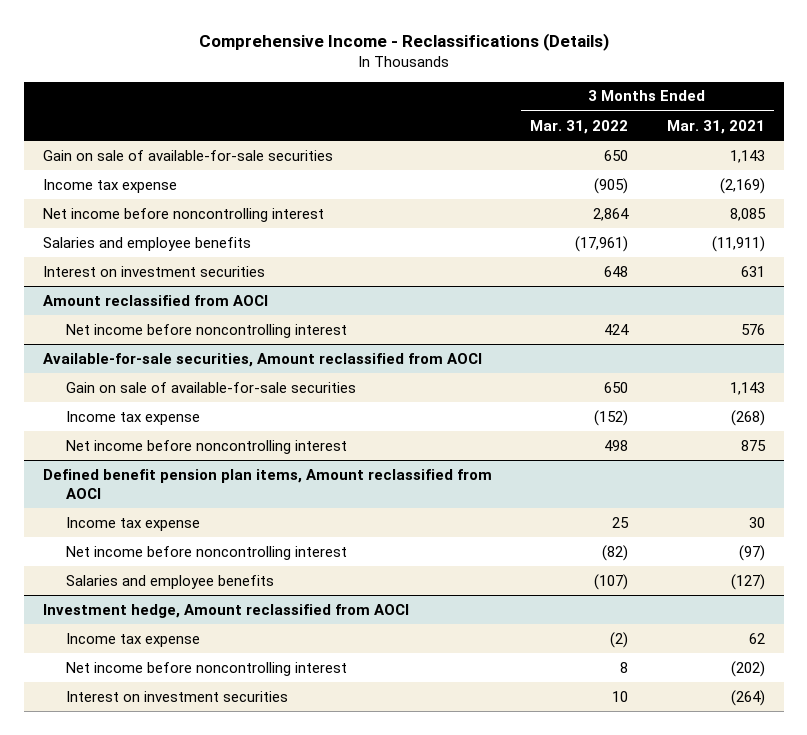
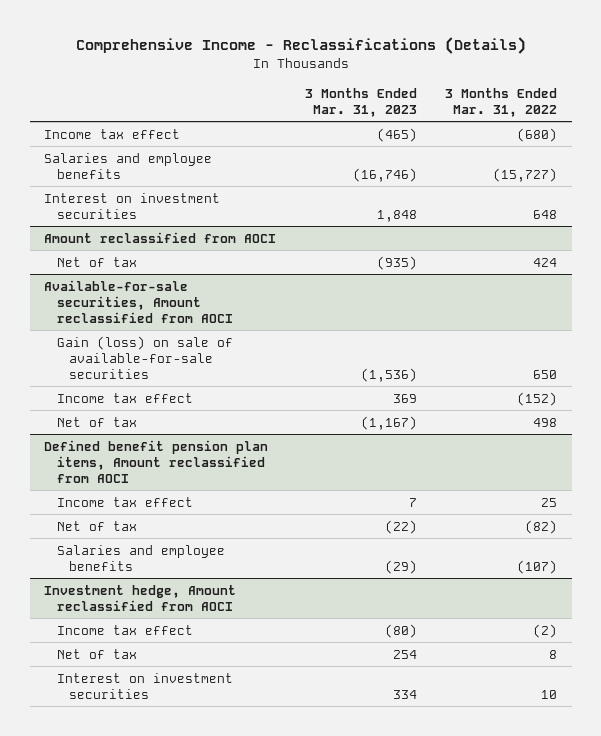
[666,119,765,134] Mar. 31, 2021 -> none
none -> [304,87,417,117] 3 Months Ended Mar. 31, 2023
[42,149,333,161] Gain on sale of available-for-sale securities -> none
[42,207,324,222] Net income before noncontrolling interest -> none
[42,178,177,193] Income tax expense -> [44,128,181,139] Income tax effect
[594,177,629,194] (905) -> [517,127,558,142] (680)
[575,235,629,252] (17,961) -> [493,167,558,182] (15,727)
[65,323,347,338] Net income before noncontrolling interest -> [56,256,137,267] Net of tax
[65,381,356,393] Gain on sale of available-for-sale securities -> [56,335,233,379] Gain (loss) on sale of available-for-sale securities
[65,410,200,425] Income tax expense -> [56,392,193,403] Income tax effect
[65,439,347,454] Net income before noncontrolling interest -> [56,416,137,427] Net of tax
[65,516,200,531] Income tax expense -> [56,496,193,507] Income tax effect
[65,545,347,560] Net income before noncontrolling interest -> [56,520,137,531] Net of tax
[65,632,200,647] Income tax expense -> [56,624,193,635] Income tax effect
[65,661,347,676] Net income before noncontrolling interest -> [56,648,137,659] Net of tax

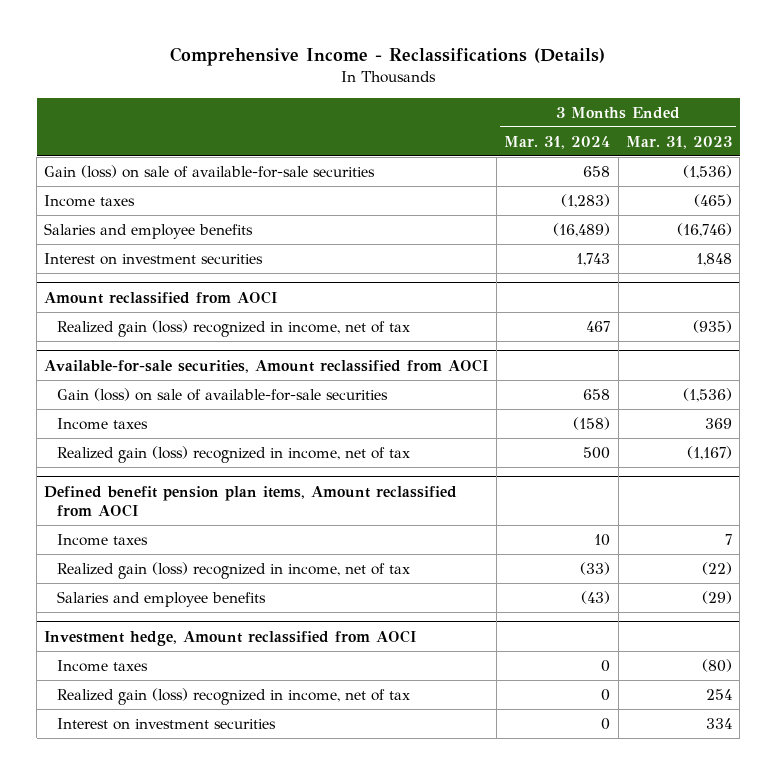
[445,87,558,117] 3 Months Ended Mar. 31, 2022 -> none
none -> [504,135,611,149] Mar. 31, 2024
none -> [44,164,376,178] Gain (loss) on sale of available-for-sale securities
[44,128,181,139] Income tax effect -> [44,194,136,207] Income taxes
[56,256,137,267] Net of tax -> [57,319,411,337] Realized gain (loss) recognized in income, net of tax
[56,392,193,403] Income tax effect -> [57,417,149,430] Income taxes
[56,416,137,427] Net of tax -> [57,445,411,463] Realized gain (loss) recognized in income, net of tax
[56,496,193,507] Income tax effect -> [57,533,149,546] Income taxes
[56,520,137,531] Net of tax -> [57,561,411,579] Realized gain (loss) recognized in income, net of tax
[56,624,193,635] Income tax effect -> [57,659,149,672] Income taxes
[56,648,137,659] Net of tax -> [57,687,411,705] Realized gain (loss) recognized in income, net of tax

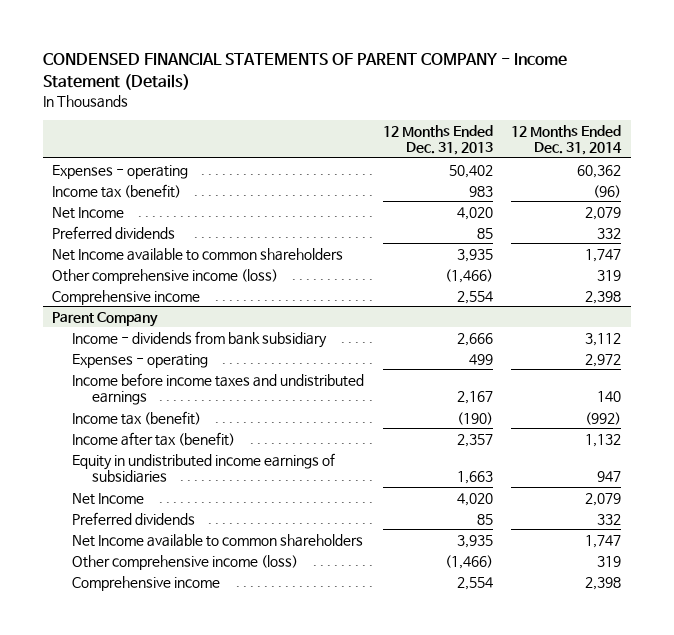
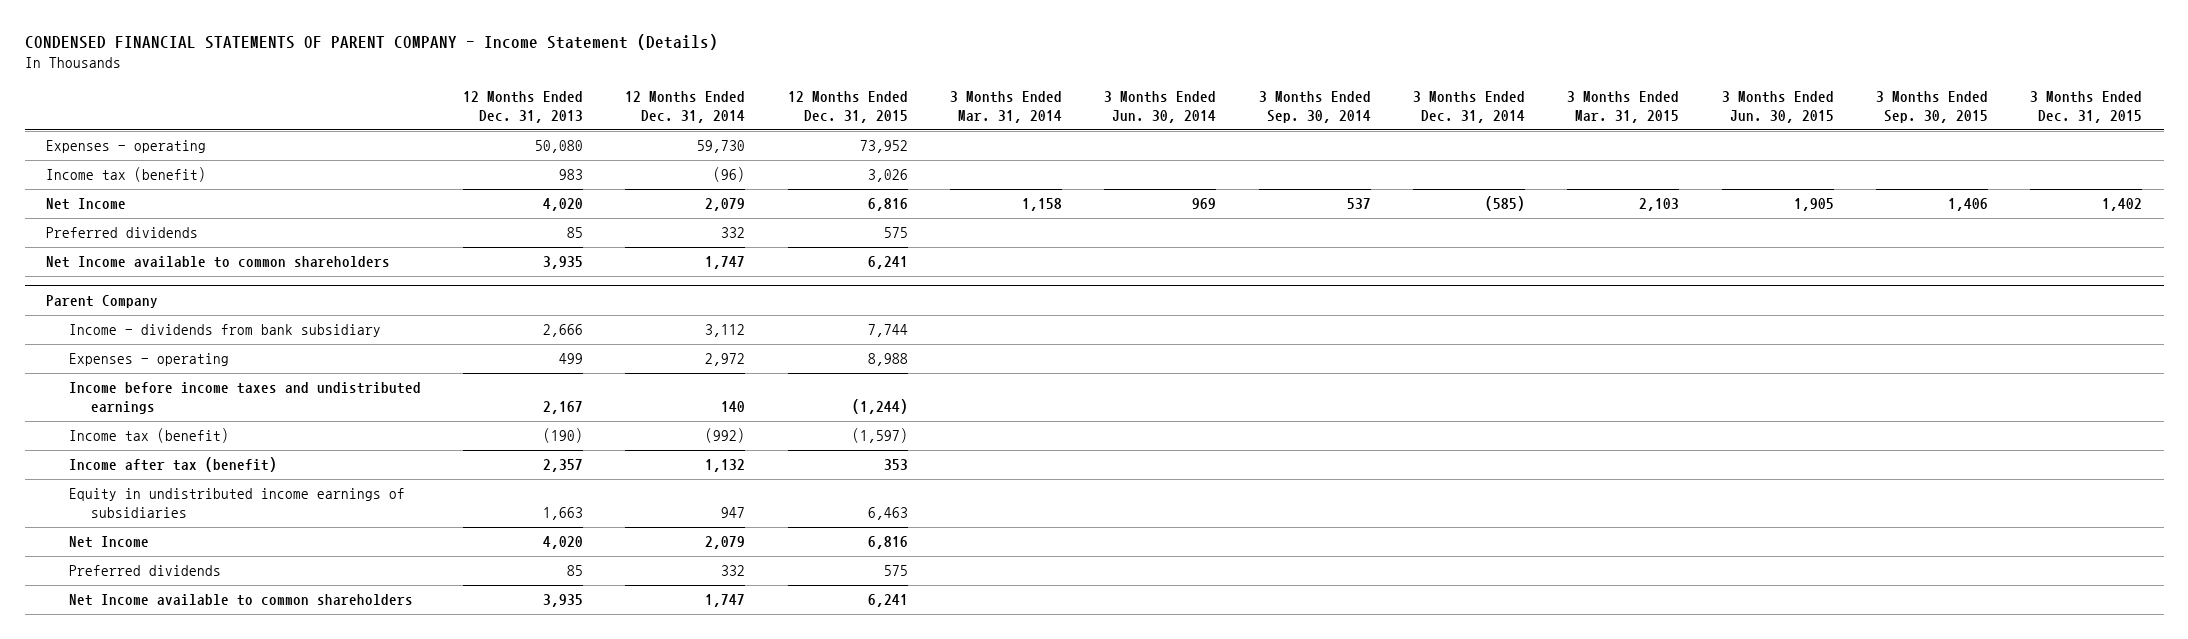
none -> [787,91,908,123] 12 Months Ended Dec. 31, 2015
none -> [950,91,1063,123] 3 Months Ended Mar. 31, 2014
none -> [1104,91,1217,123] 3 Months Ended Jun. 30, 2014
none -> [1258,91,1371,123] 3 Months Ended Sep. 30, 2014
none -> [1413,91,1526,123] 3 Months Ended Dec. 31, 2014
none -> [1567,91,1680,123] 3 Months Ended Mar. 31, 2015
none -> [1721,91,1834,123] 3 Months Ended Jun. 30, 2015
none -> [1876,91,1989,123] 3 Months Ended Sep. 30, 2015
none -> [2030,91,2143,123] 3 Months Ended Dec. 31, 2015
[448,164,493,178] 50,402 -> [534,140,583,154] 50,080
[577,164,622,178] 60,362 -> [697,140,746,154] 59,730
[52,268,279,284] Other comprehensive income (loss) -> none
[52,289,201,305] Comprehensive income -> none
[72,554,299,570] Other comprehensive income (loss) -> none
[72,575,221,591] Comprehensive income -> none

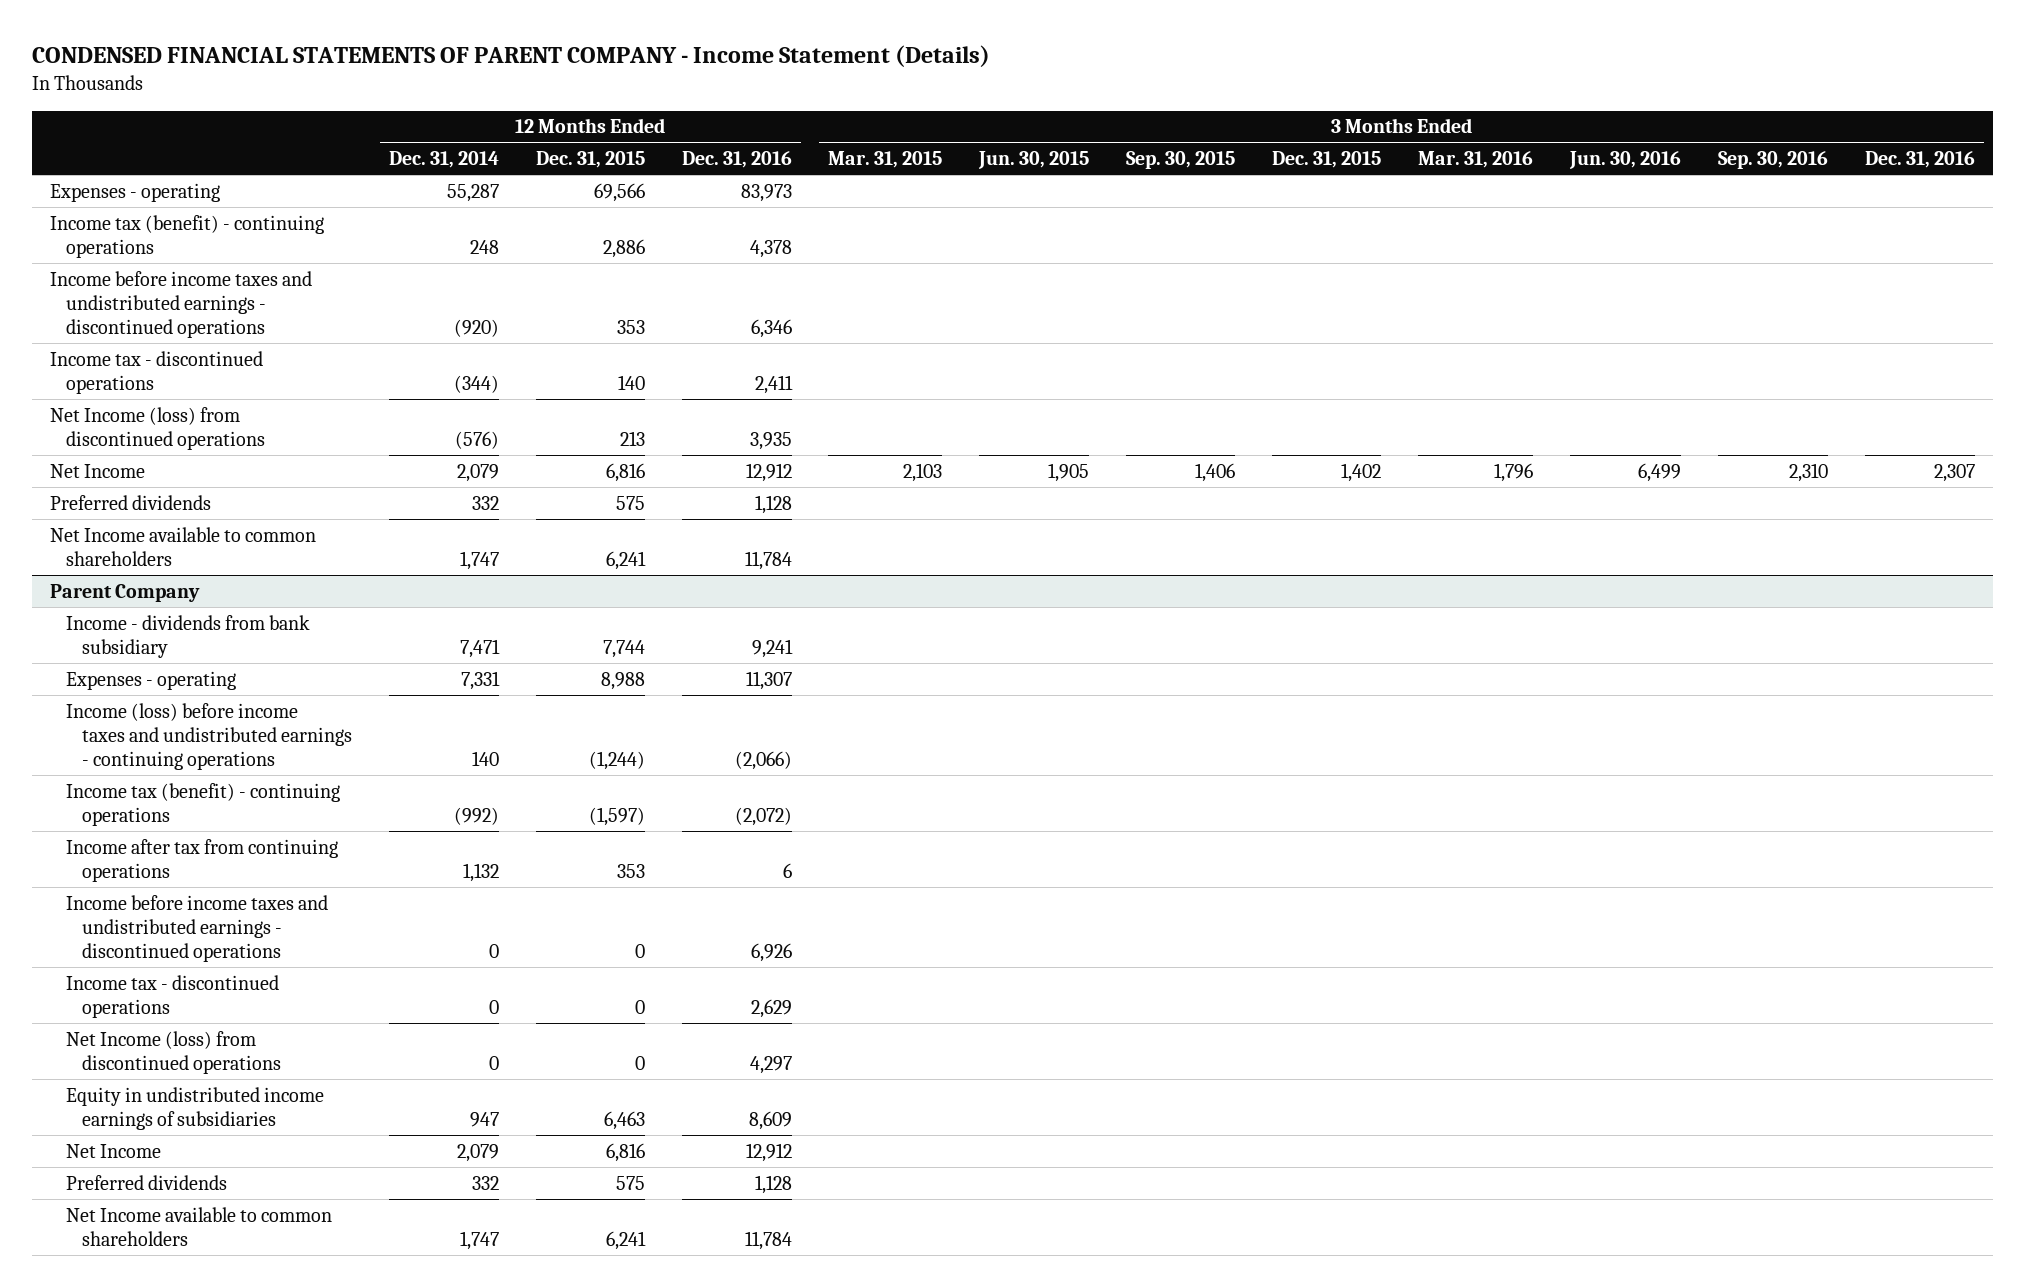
[462,91,583,123] 12 Months Ended Dec. 31, 2013 -> none
[950,91,1063,123] 3 Months Ended Mar. 31, 2014 -> none
[1104,91,1217,123] 3 Months Ended Jun. 30, 2014 -> none
[1258,91,1371,123] 3 Months Ended Sep. 30, 2014 -> none
[1413,91,1526,123] 3 Months Ended Dec. 31, 2014 -> none
none -> [681,151,792,169] Dec. 31, 2016
none -> [1417,151,1533,169] Mar. 31, 2016
none -> [1568,151,1681,170] Jun. 30, 2016
none -> [1717,151,1828,170] Sep. 30, 2016
none -> [1864,151,1975,169] Dec. 31, 2016
[697,140,746,154] 59,730 -> [446,183,499,202] 55,287
[859,140,908,154] 73,952 -> [593,182,645,202] 69,566
[45,167,206,183] Income tax (benefit) -> [50,214,325,259] Income tax (benefit) - continuing operations
[713,167,746,183] (96) -> [469,240,499,255] 248
[867,169,908,183] 3,026 -> [602,239,645,259] 2,886
none -> [50,270,313,339] Income before income taxes and undistributed earnings - discontinued operations
none -> [50,350,264,395] Income tax - discontinued operations
none -> [50,406,266,451] Net Income (loss) from discontinued operations
[705,324,746,338] 3,112 -> [459,639,500,659] 7,471
[705,353,746,367] 2,972 -> [460,670,500,690] 7,331
[68,382,421,414] Income before income taxes and undistributed earnings -> [66,702,353,771] Income (loss) before income taxes and undistributed earnings - continuing operations
[68,428,229,444] Income tax (benefit) -> [66,782,341,827] Income tax (benefit) - continuing operations
[68,457,277,473] Income after tax (benefit) -> [66,838,339,883] Income after tax from continuing operations
none -> [66,894,329,963] Income before income taxes and undistributed earnings - discontinued operations
none -> [66,974,280,1019] Income tax - discontinued operations
none -> [66,1030,282,1075] Net Income (loss) from discontinued operations

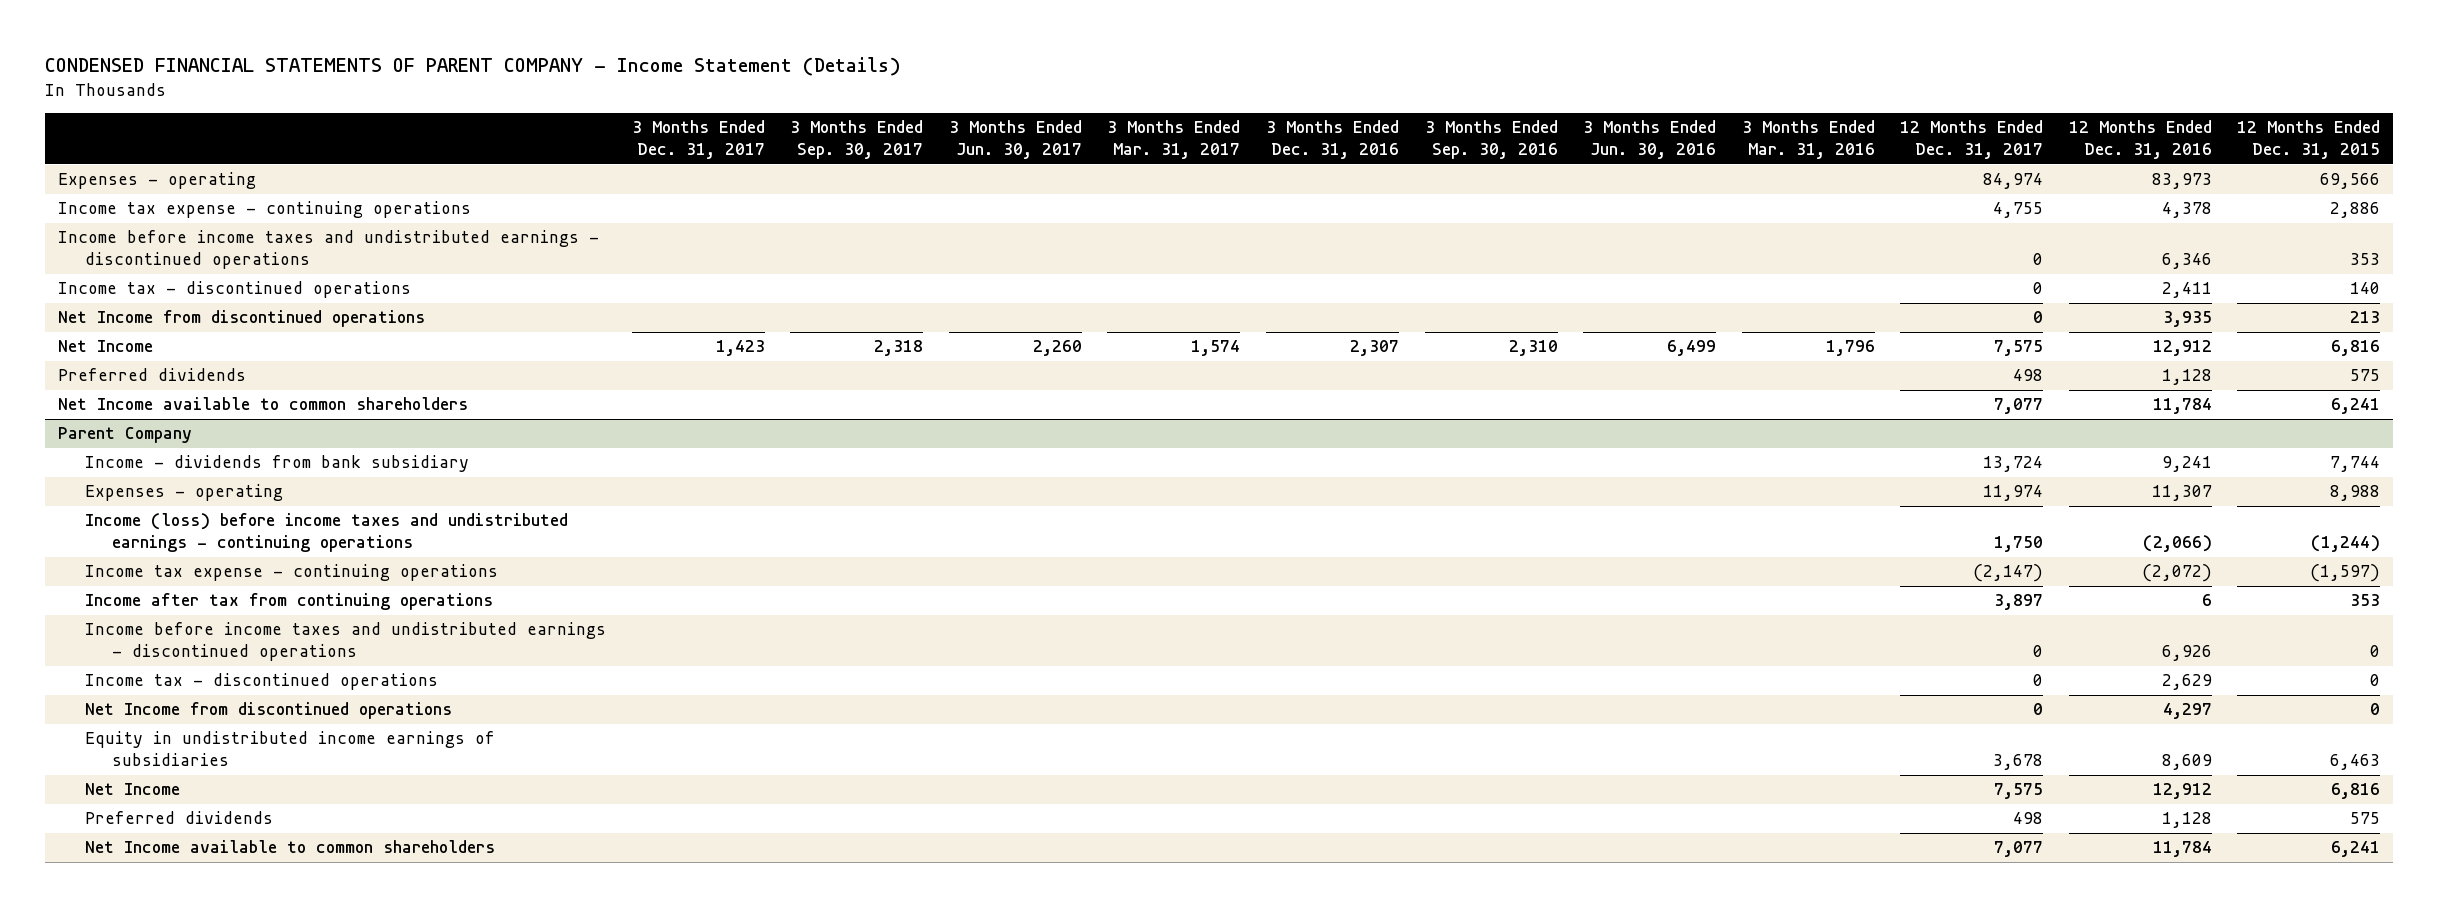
[388,151,499,169] Dec. 31, 2014 -> none
[828,151,943,169] Mar. 31, 2015 -> none
[978,151,1090,170] Jun. 30, 2015 -> none
[1126,151,1236,170] Sep. 30, 2015 -> none
[1272,151,1382,169] Dec. 31, 2015 -> none
none -> [631,120,765,160] 3 Months Ended Dec. 31, 2017
none -> [790,120,924,160] 3 Months Ended Sep. 30, 2017
none -> [948,120,1082,160] 3 Months Ended Jun. 30, 2017
none -> [1107,120,1241,160] 3 Months Ended Mar. 31, 2017
none -> [1900,120,2044,160] 12 Months Ended Dec. 31, 2017
[50,214,325,259] Income tax (benefit) - continuing operations -> [58,201,472,219] Income tax expense - continuing operations
[50,406,266,451] Net Income (loss) from discontinued operations -> [58,310,426,328] Net Income from discontinued operations
[66,782,341,827] Income tax (benefit) - continuing operations -> [85,564,499,582] Income tax expense - continuing operations
[66,1030,282,1075] Net Income (loss) from discontinued operations -> [85,702,453,720] Net Income from discontinued operations

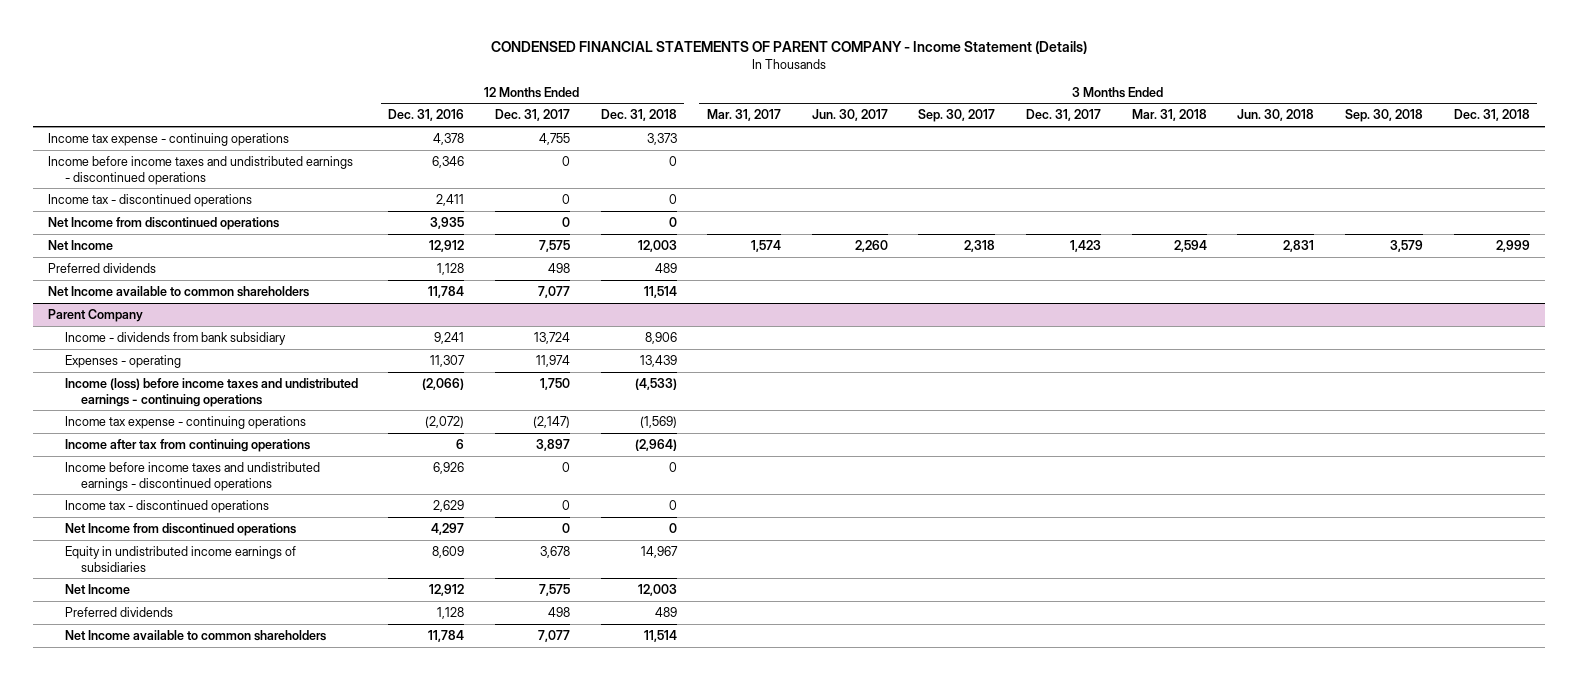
[1265,120,1399,160] 3 Months Ended Dec. 31, 2016 -> none
[1424,120,1558,160] 3 Months Ended Sep. 30, 2016 -> none
[1583,120,1717,160] 3 Months Ended Jun. 30, 2016 -> none
[1741,120,1875,160] 3 Months Ended Mar. 31, 2016 -> none
[2237,120,2381,160] 12 Months Ended Dec. 31, 2015 -> none
none -> [600,109,677,122] Dec. 31, 2018
none -> [1131,109,1207,122] Mar. 31, 2018
none -> [1237,109,1315,122] Jun. 30, 2018
none -> [1344,109,1423,123] Sep. 30, 2018
none -> [1453,109,1530,122] Dec. 31, 2018
[58,172,257,190] Expenses - operating -> none

